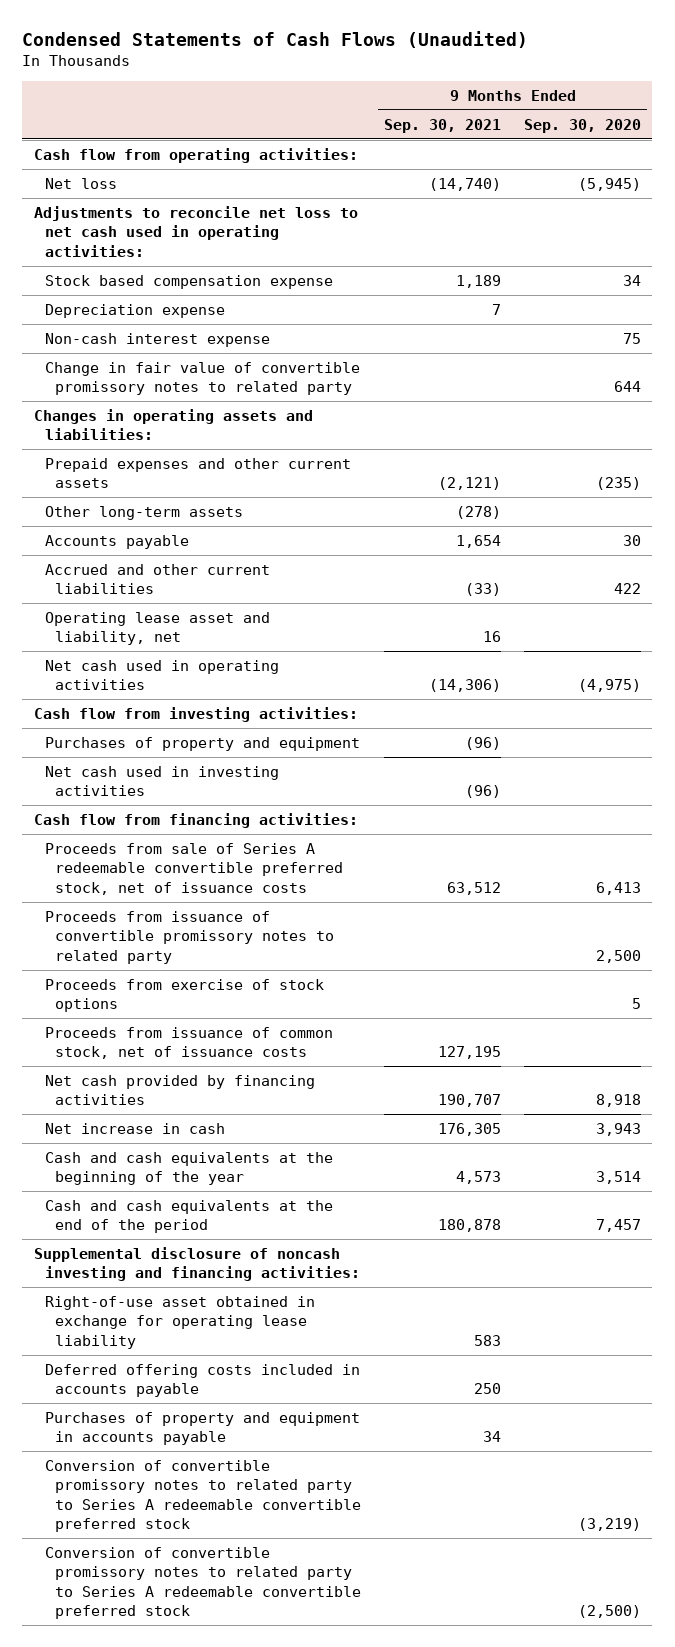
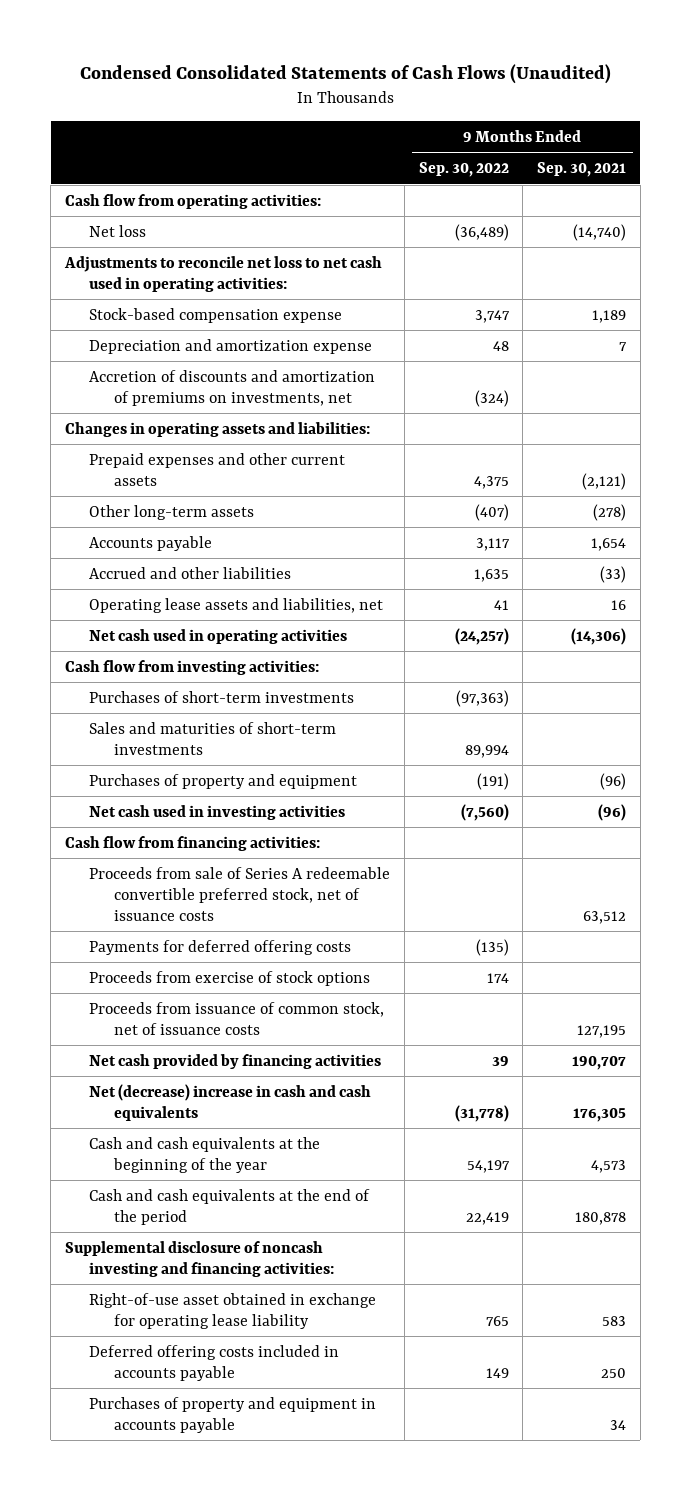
[22,30,529,48] Condensed Statements of Cash Flows (Unaudited) -> [79,63,611,84] Condensed Consolidated Statements of Cash Flows (Unaudited)
[524,118,642,133] Sep. 30, 2020 -> none
none -> [418,162,509,178] Sep. 30, 2022
[44,332,270,347] Non-cash interest expense -> none
[44,361,360,396] Change in fair value of convertible promissory notes to related party -> none
[44,274,333,289] Stock based compensation expense -> [89,307,343,323] Stock-based compensation expense
[44,303,225,318] Depreciation expense -> [89,338,373,354] Depreciation and amortization expense
none -> [89,369,376,406] Accretion of discounts and amortization of premiums on investments, net
[44,563,270,595] Accrued and other current liabilities -> [89,566,292,579] Accrued and other liabilities
[44,611,270,646] Operating lease asset and liability, net -> [89,597,384,613] Operating lease assets and liabilities, net
none -> [89,690,355,703] Purchases of short-term investments
none -> [89,721,337,755] Sales and maturities of short-term investments
[44,910,335,964] Proceeds from issuance of convertible promissory notes to related party -> none
none -> [89,939,352,955] Payments for deferred offering costs
[44,1122,225,1134] Net increase in cash -> [89,1083,372,1121] Net (decrease) increase in cash and cash equivalents
[44,1459,362,1533] Conversion of convertible promissory notes to related party to Series A redeemable convertible preferred stock -> none
[44,1546,362,1620] Conversion of convertible promissory notes to related party to Series A redeemable convertible preferred stock -> none

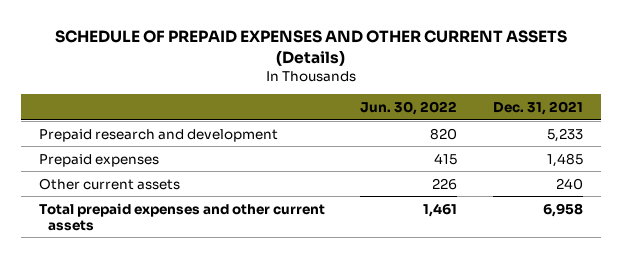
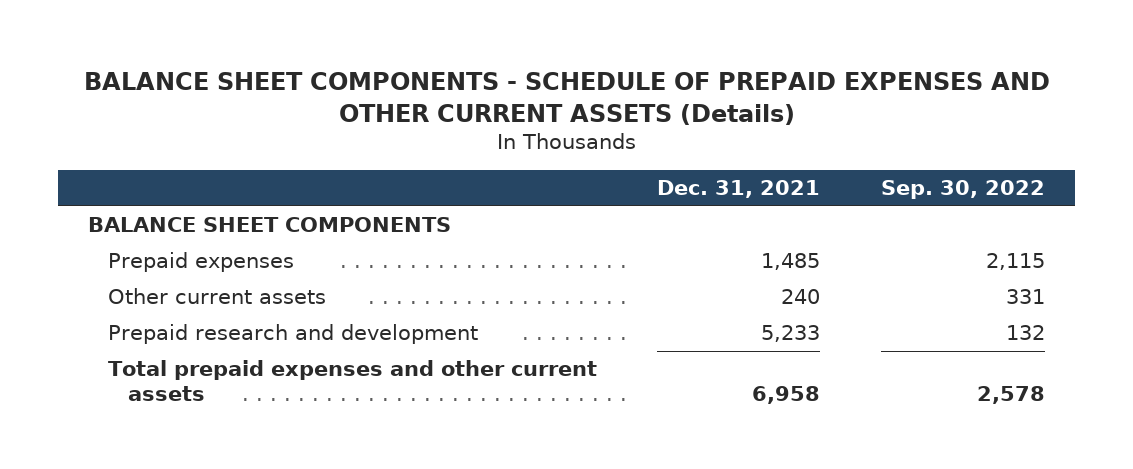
[54,29,567,66] SCHEDULE OF PREPAID EXPENSES AND OTHER CURRENT ASSETS (Details) -> [83,71,1050,125] BALANCE SHEET COMPONENTS - SCHEDULE OF PREPAID EXPENSES AND OTHER CURRENT ASSETS (Details)
[360,100,458,115] Jun. 30, 2022 -> none
none -> [880,180,1045,200] Sep. 30, 2022
none -> [88,217,452,233] BALANCE SHEET COMPONENTS
[38,128,278,142] Prepaid research and development -> [108,324,479,345] Prepaid research and development

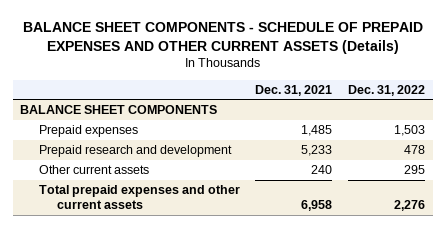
[880,180,1045,200] Sep. 30, 2022 -> none
none -> [348,84,426,96] Dec. 31, 2022
[108,288,327,305] Other current assets -> [38,165,149,175] Other current assets

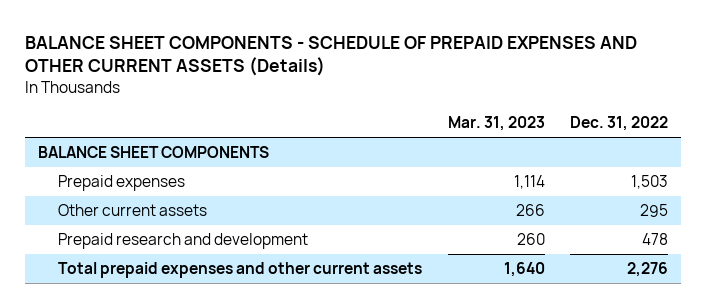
[255,84,333,96] Dec. 31, 2021 -> none
none -> [447,116,545,132] Mar. 31, 2023
[38,145,232,158] Prepaid research and development -> [58,233,309,250] Prepaid research and development

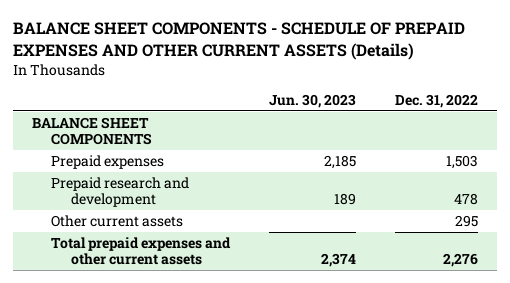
[447,116,545,132] Mar. 31, 2023 -> none
none -> [269,93,357,108] Jun. 30, 2023
[58,204,208,217] Other current assets -> [51,214,184,227] Other current assets

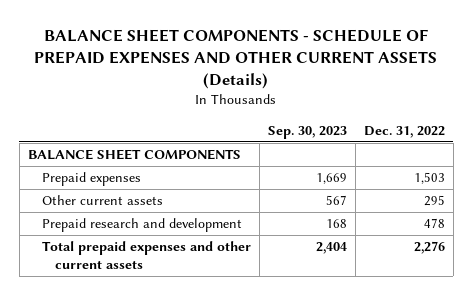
[269,93,357,108] Jun. 30, 2023 -> none
none -> [267,125,347,139] Sep. 30, 2023
[51,176,190,208] Prepaid research and development -> [41,218,242,233] Prepaid research and development

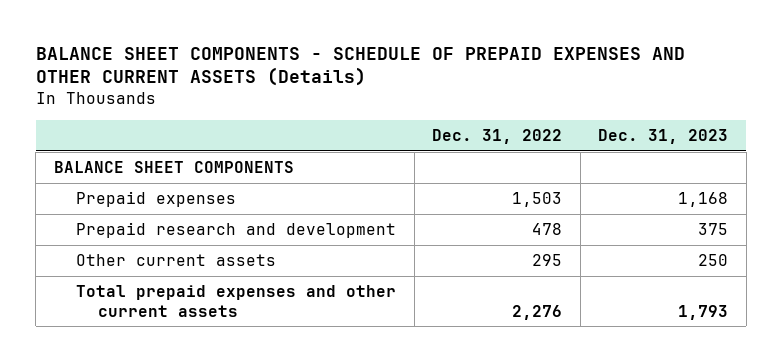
[267,125,347,139] Sep. 30, 2023 -> none
none -> [598,128,729,144] Dec. 31, 2023
[41,195,163,206] Other current assets -> [76,254,277,267] Other current assets

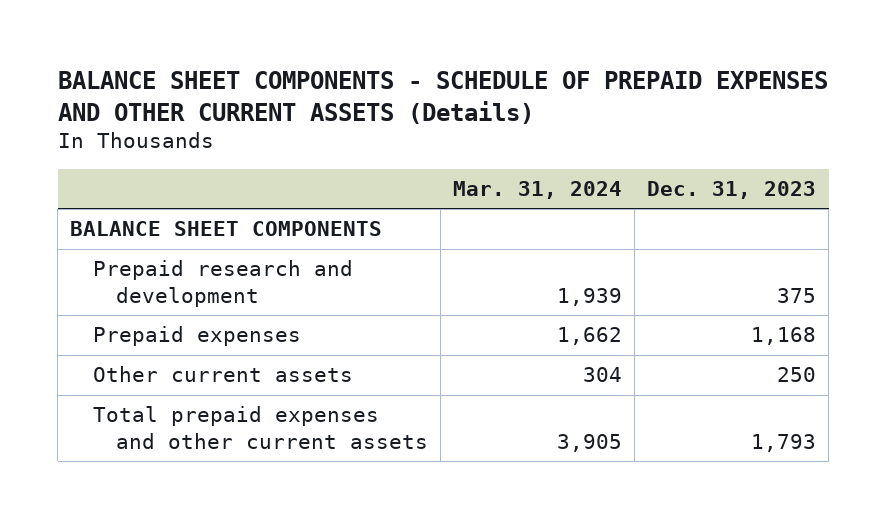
[432,128,563,144] Dec. 31, 2022 -> none
none -> [452,180,622,199] Mar. 31, 2024
[76,191,237,208] Prepaid expenses -> [93,326,302,347] Prepaid expenses

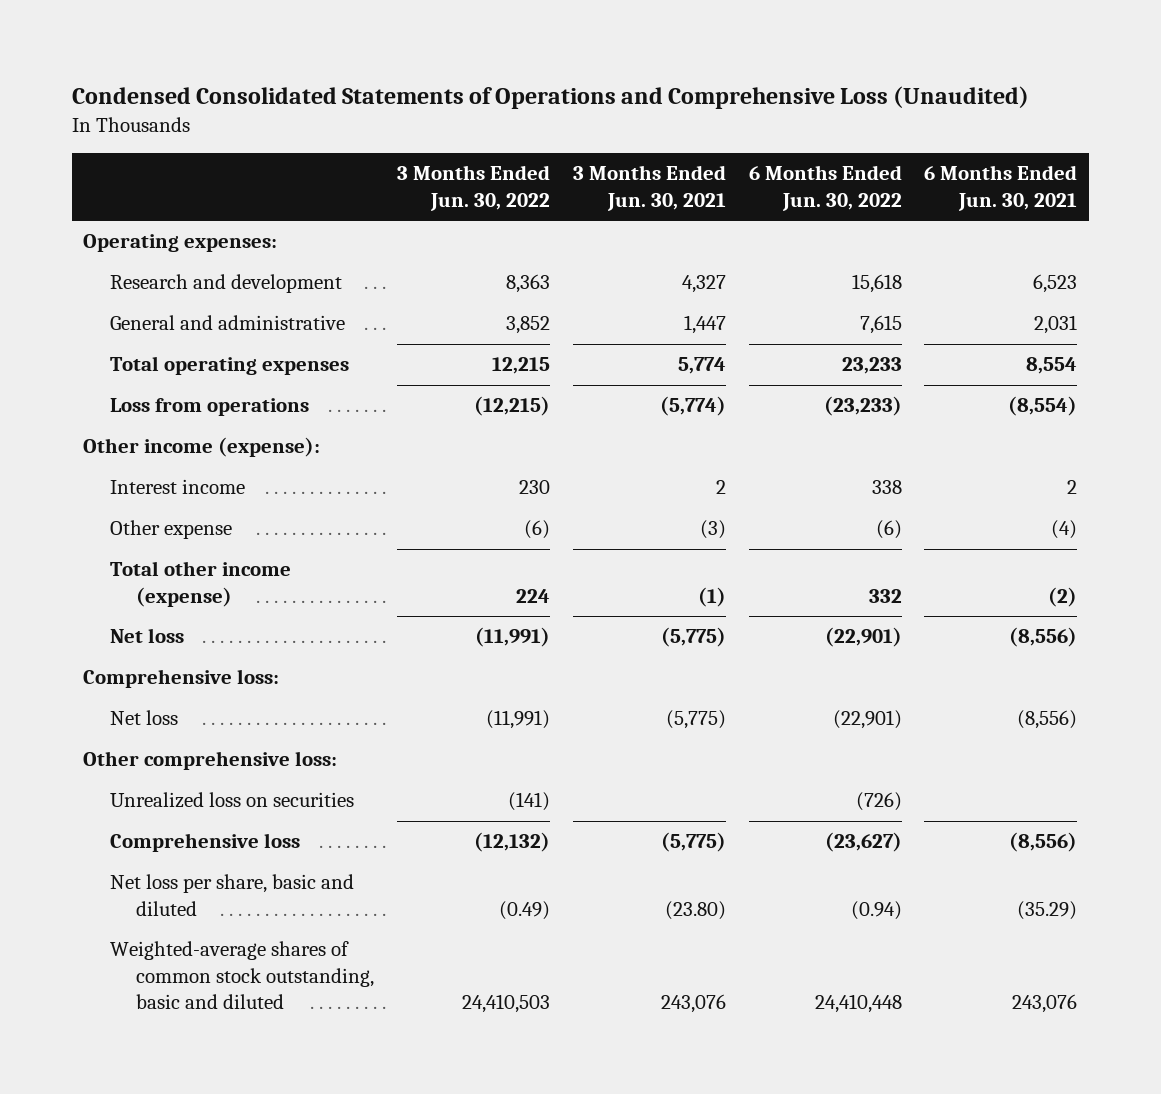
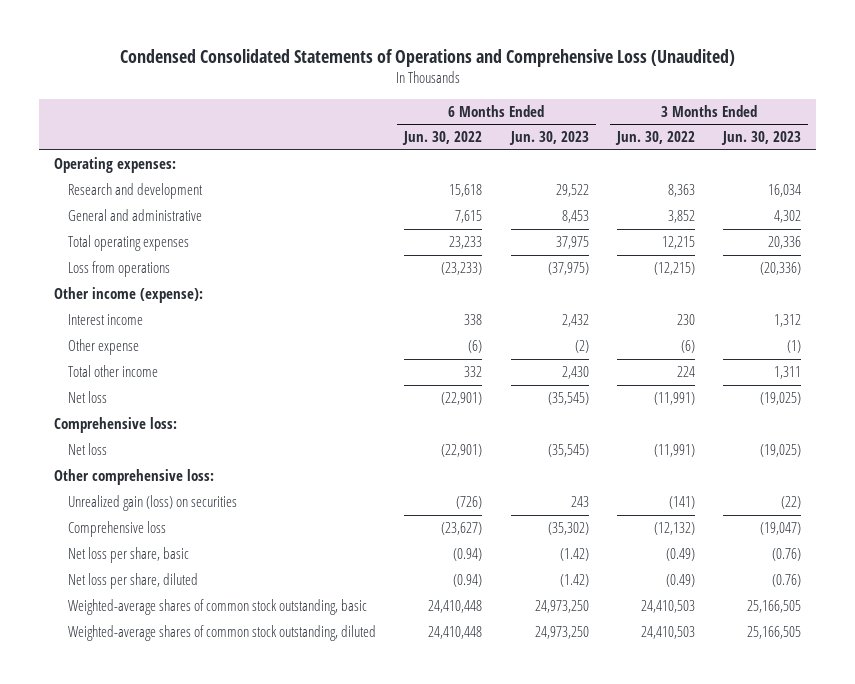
[572,165,726,211] 3 Months Ended Jun. 30, 2021 -> none
[924,165,1078,211] 6 Months Ended Jun. 30, 2021 -> none
none -> [508,131,589,146] Jun. 30, 2023
none -> [721,131,802,146] Jun. 30, 2023
[109,561,291,607] Total other income (expense) -> [67,365,158,378] Total other income
[109,792,354,809] Unrealized loss on securities -> [67,495,237,512] Unrealized gain (loss) on securities
[109,874,354,916] Net loss per share, basic and diluted -> [67,547,189,564] Net loss per share, basic
none -> [67,573,198,590] Net loss per share, diluted
[109,941,375,1010] Weighted-average shares of common stock outstanding, basic and diluted -> [67,599,367,616] Weighted-average shares of common stock outstanding, basic
none -> [67,625,376,642] Weighted-average shares of common stock outstanding, diluted

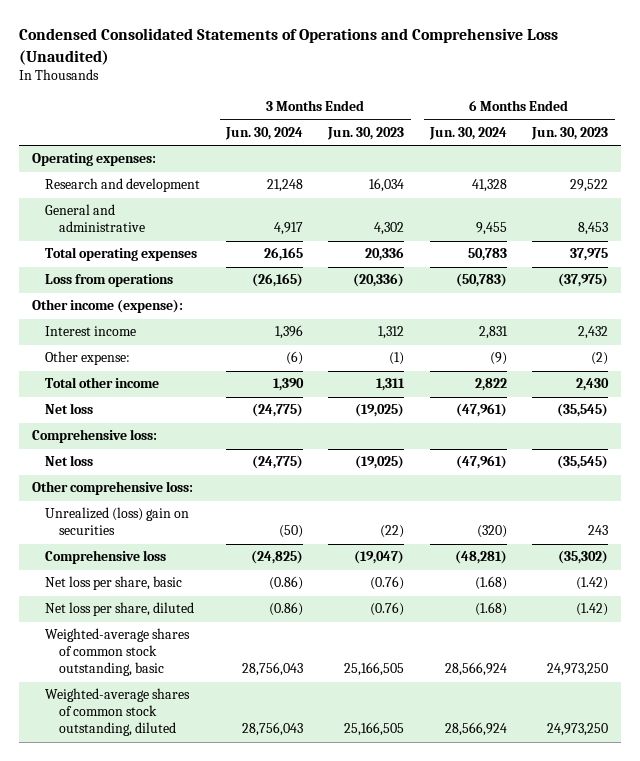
[402,131,483,146] Jun. 30, 2022 -> none
[614,131,695,146] Jun. 30, 2022 -> none
none -> [224,126,303,140] Jun. 30, 2024
none -> [428,126,507,140] Jun. 30, 2024
[67,339,139,356] Other expense -> [45,351,131,366] Other expense:
[67,495,237,512] Unrealized gain (loss) on securities -> [45,507,190,536] Unrealized (loss) gain on securities

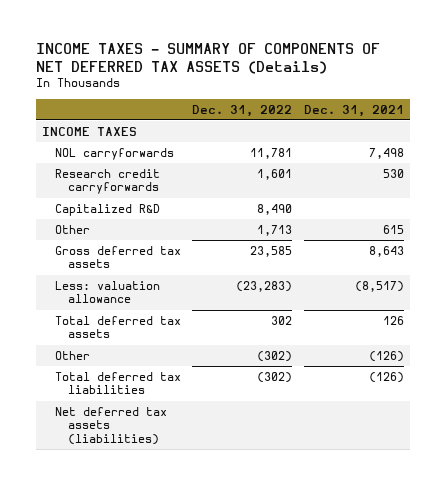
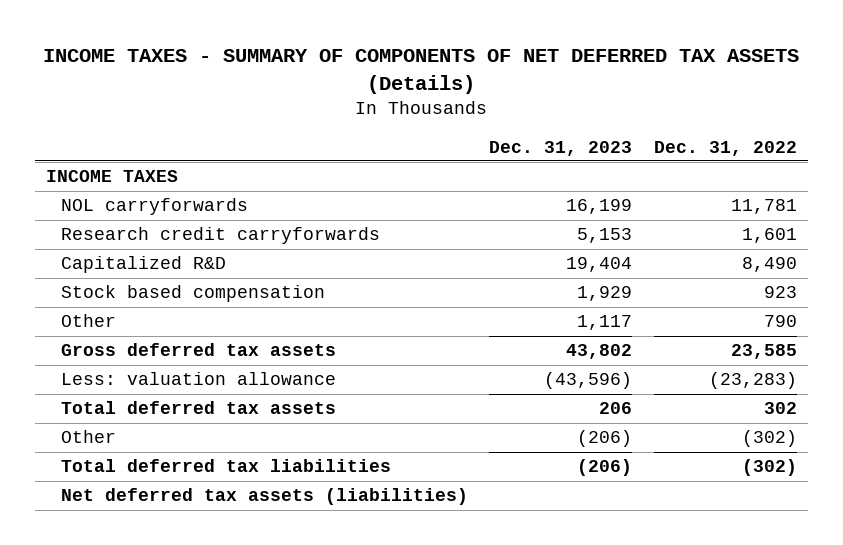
[304,104,405,117] Dec. 31, 2021 -> none
none -> [489,140,633,156] Dec. 31, 2023
none -> [60,285,325,303] Stock based compensation
[257,224,293,236] 1,713 -> [764,315,798,328] 790

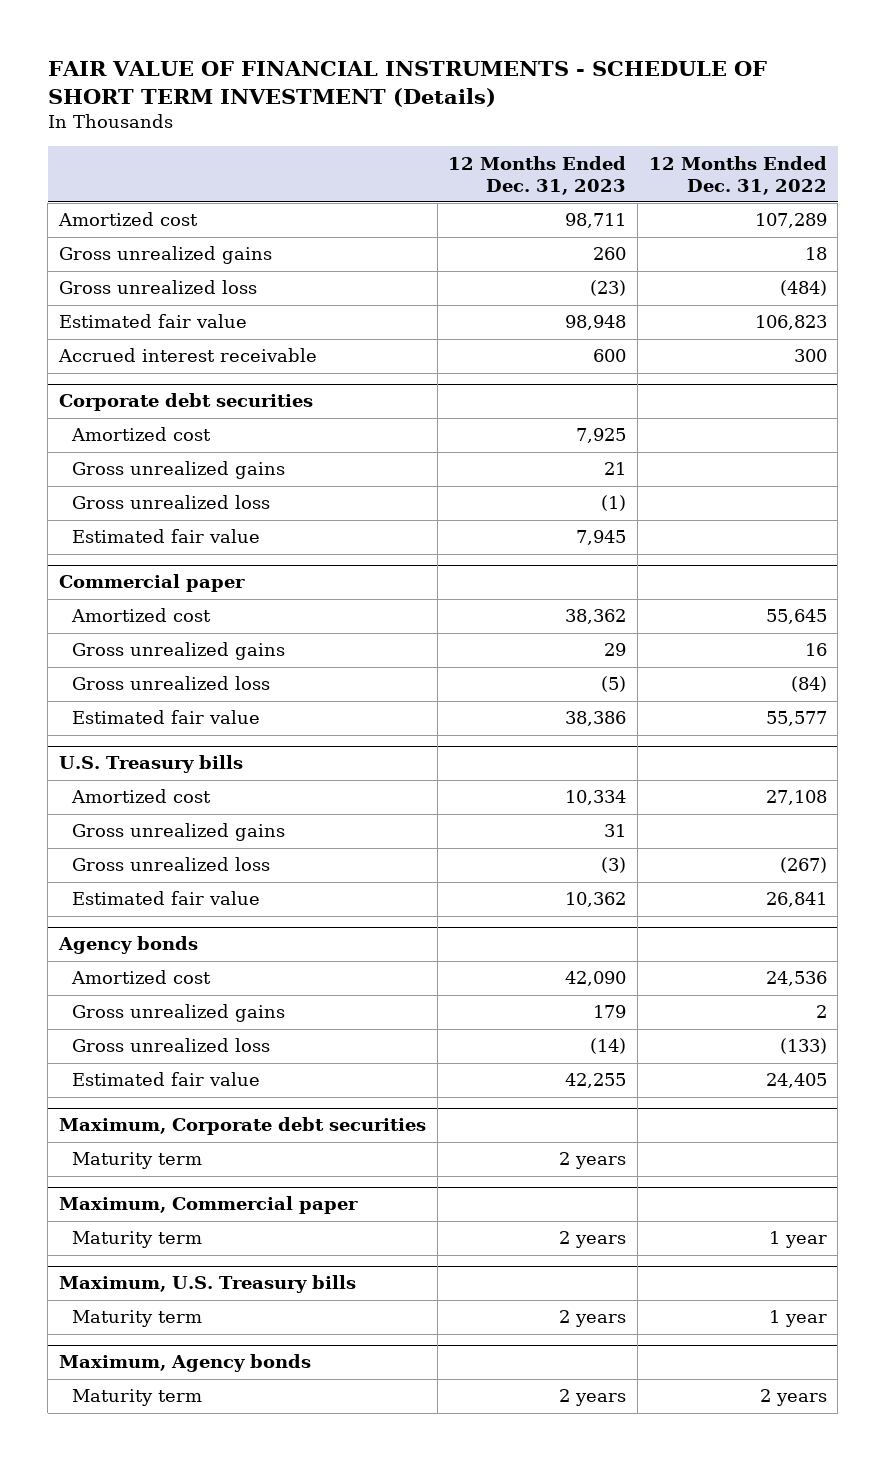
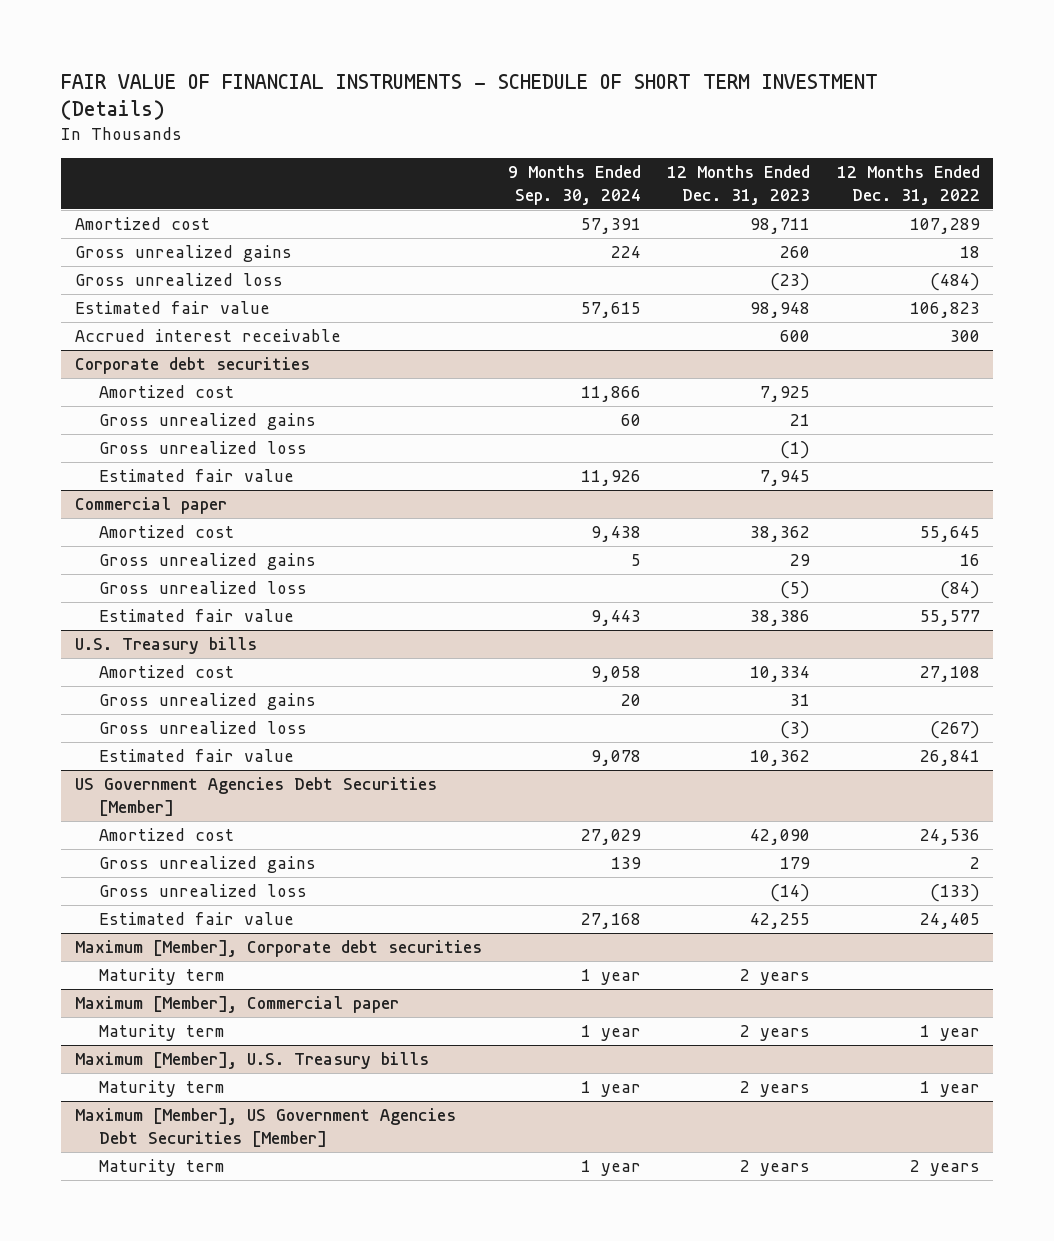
none -> [507,165,641,205] 9 Months Ended Sep. 30, 2024
[57,936,198,955] Agency bonds -> [74,777,437,816] US Government Agencies Debt Securities [Member]
[58,1117,426,1136] Maximum, Corporate debt securities -> [74,940,482,958] Maximum [Member], Corporate debt securities
[58,1196,358,1215] Maximum, Commercial paper -> [74,996,399,1014] Maximum [Member], Commercial paper
[58,1275,356,1294] Maximum, U.S. Treasury bills -> [74,1052,429,1070] Maximum [Member], U.S. Treasury bills
[58,1354,311,1373] Maximum, Agency bonds -> none
none -> [74,1108,456,1147] Maximum [Member], US Government Agencies Debt Securities [Member]

